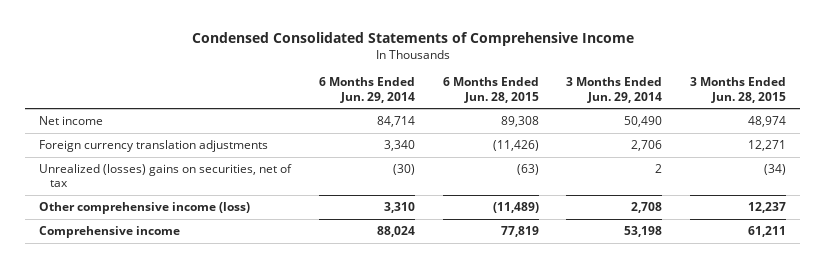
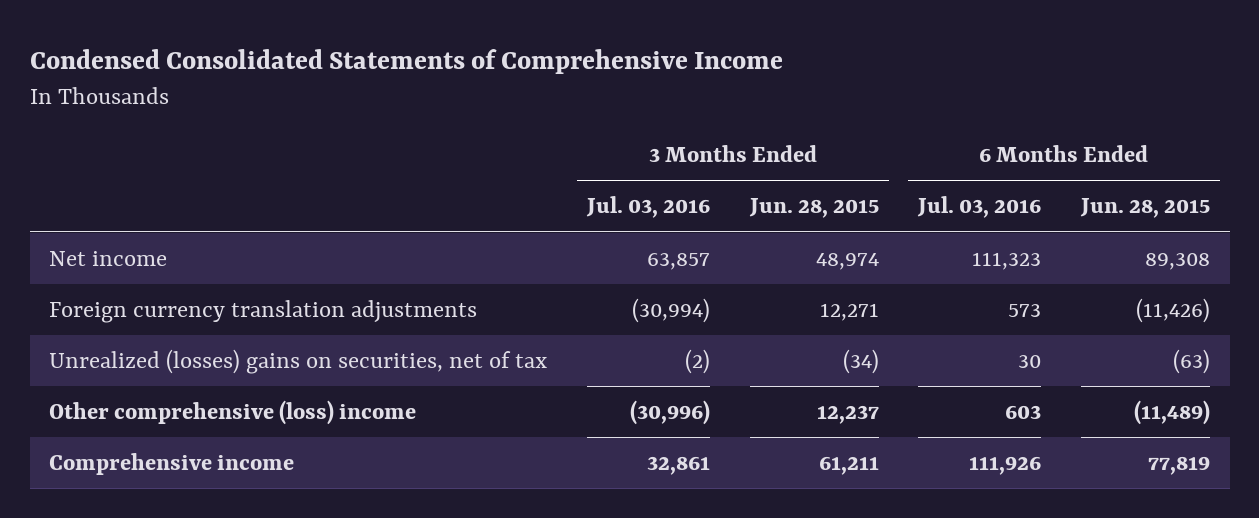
[318,77,415,103] 6 Months Ended Jun. 29, 2014 -> none
[566,77,663,103] 3 Months Ended Jun. 29, 2014 -> none
none -> [586,196,711,219] Jul. 03, 2016
none -> [917,196,1042,219] Jul. 03, 2016
[38,201,250,214] Other comprehensive income (loss) -> [49,399,417,425] Other comprehensive (loss) income

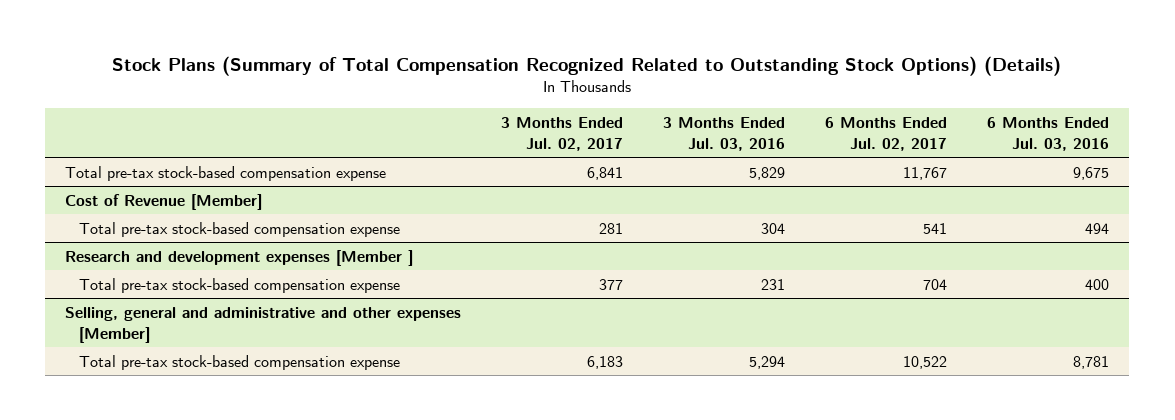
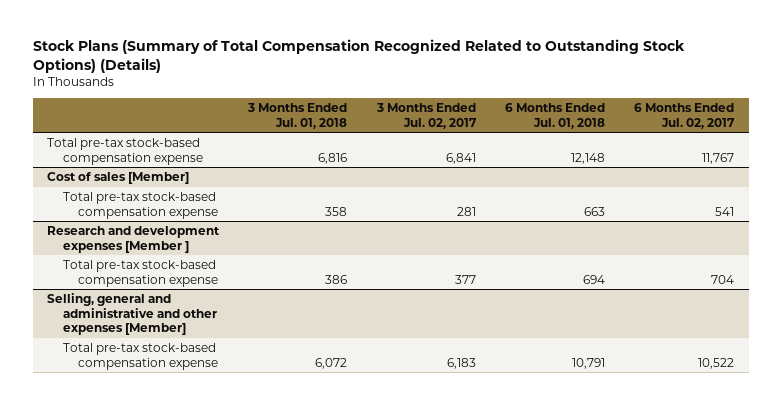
[663,117,786,151] 3 Months Ended Jul. 03, 2016 -> none
[987,117,1110,151] 6 Months Ended Jul. 03, 2016 -> none
none -> [247,103,348,129] 3 Months Ended Jul. 01, 2018
none -> [504,103,605,129] 6 Months Ended Jul. 01, 2018
[65,193,263,210] Cost of Revenue [Member] -> [47,172,190,185] Cost of sales [Member]

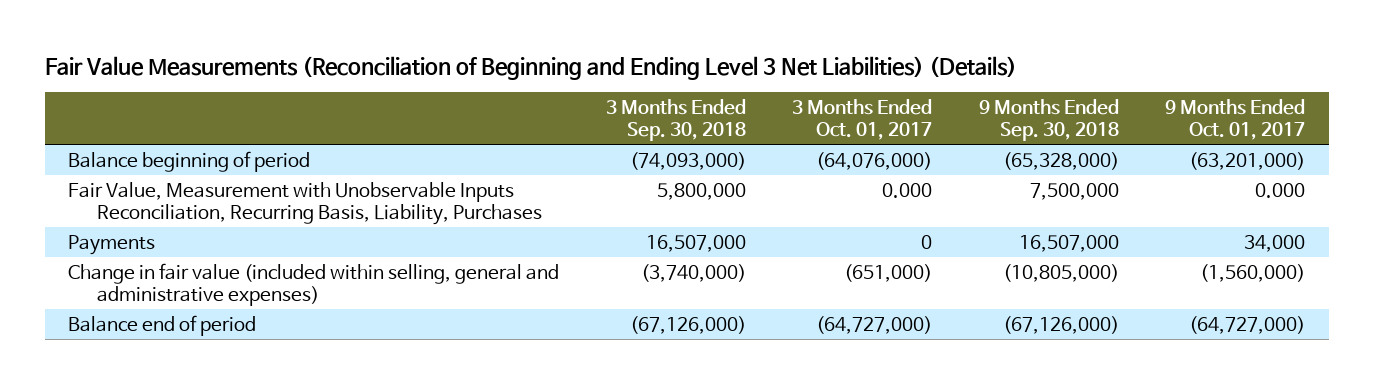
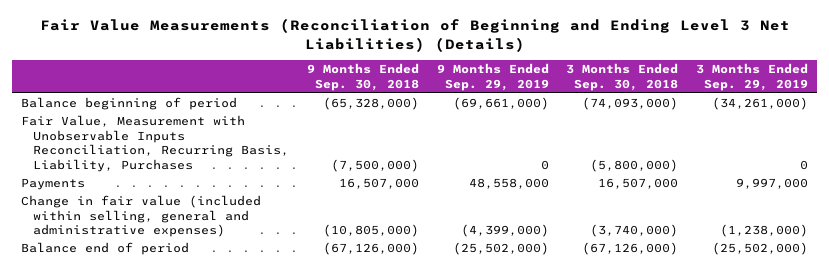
[792,99,933,141] 3 Months Ended Oct. 01, 2017 -> none
[1165,99,1306,141] 9 Months Ended Oct. 01, 2017 -> none
none -> [436,63,549,91] 9 Months Ended Sep. 29, 2019
none -> [696,63,809,91] 3 Months Ended Sep. 29, 2019
[656,182,746,200] 5,800,000 -> [590,158,679,172] (5,800,000)
[1029,182,1119,200] 7,500,000 -> [330,158,419,172] (7,500,000)

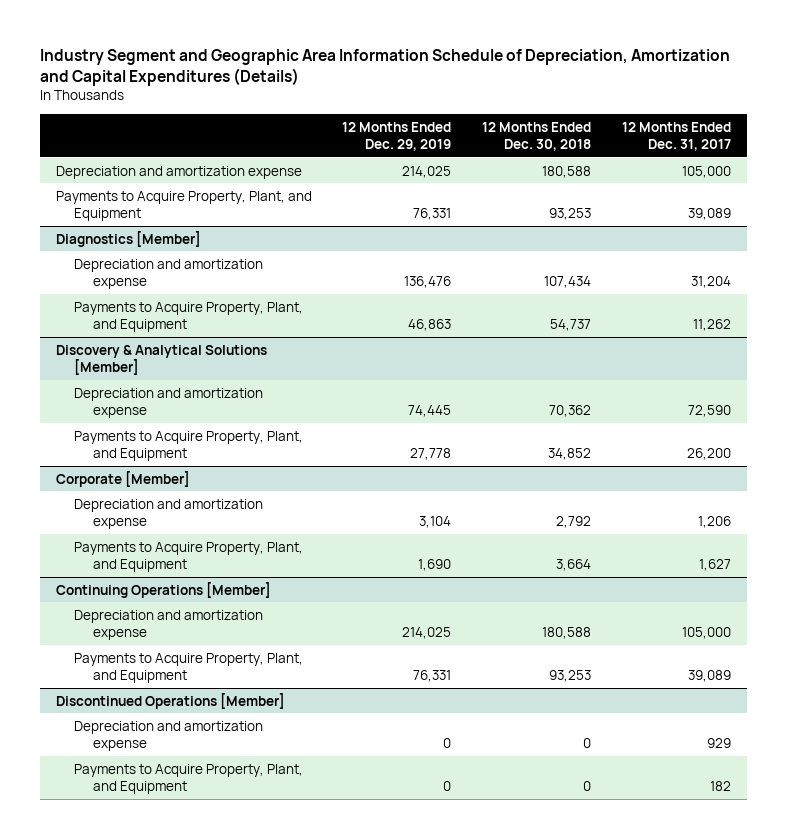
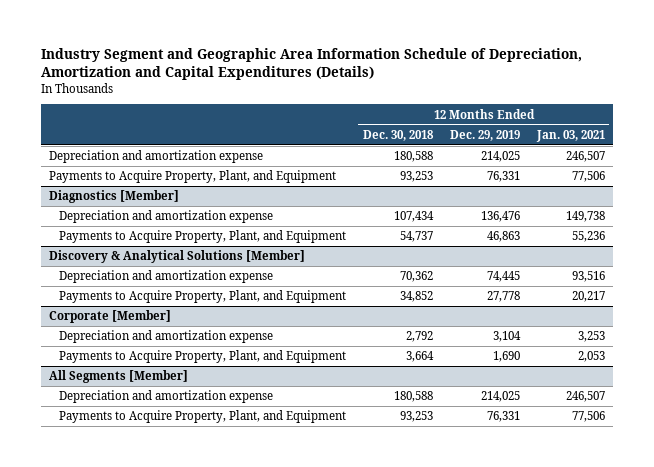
[622,121,732,152] 12 Months Ended Dec. 31, 2017 -> none
none -> [535,130,605,143] Jan. 03, 2021
[55,581,271,598] Continuing Operations [Member] -> none
none -> [49,370,189,384] All Segments [Member]
[55,692,285,709] Discontinued Operations [Member] -> none
[74,720,264,752] Depreciation and amortization expense -> none
[74,763,304,795] Payments to Acquire Property, Plant, and Equipment -> none

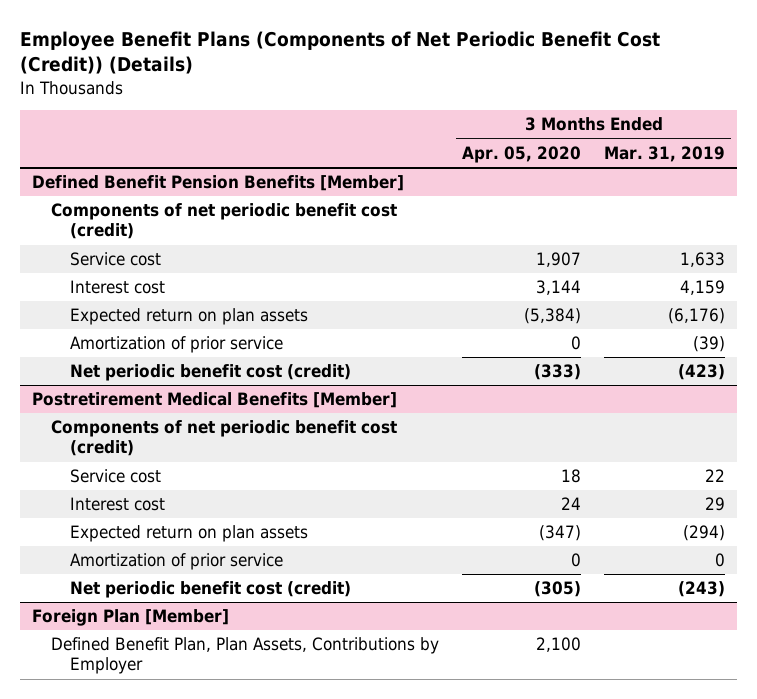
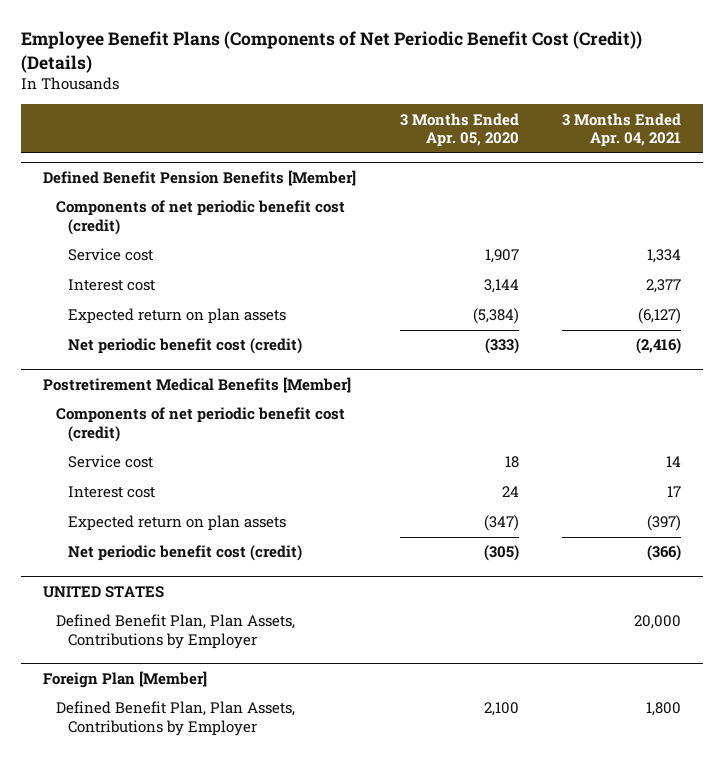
[604,145,726,162] Mar. 31, 2019 -> none
none -> [562,112,682,147] 3 Months Ended Apr. 04, 2021
[69,336,283,354] Amortization of prior service -> none
[69,553,283,571] Amortization of prior service -> none
none -> [43,585,165,598] UNITED STATES
none -> [55,614,295,649] Defined Benefit Plan, Plan Assets, Contributions by Employer

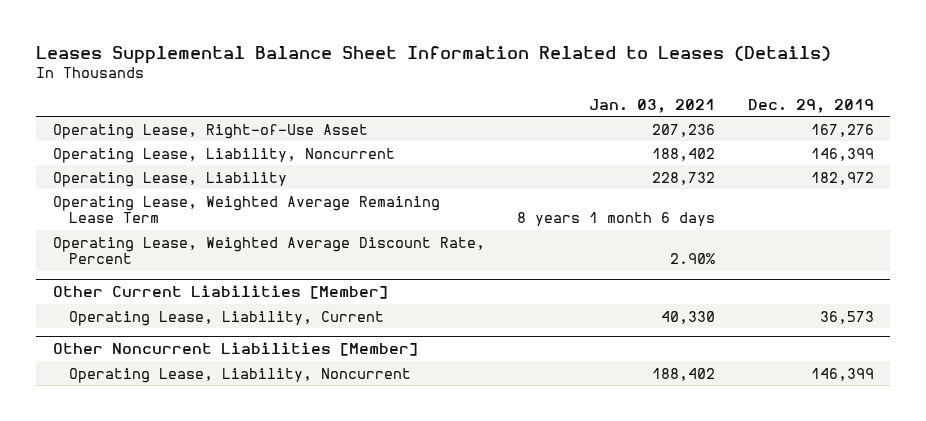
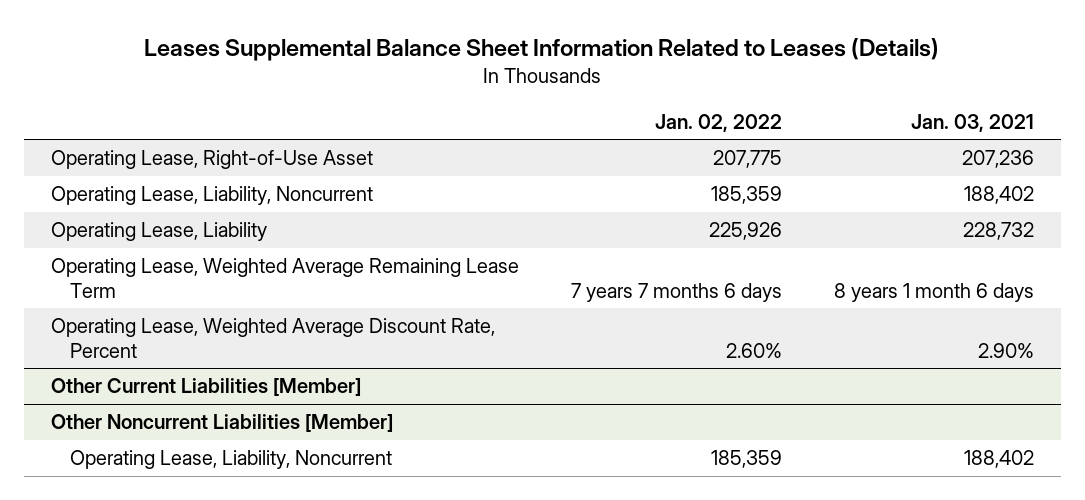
[747,98,874,113] Dec. 29, 2019 -> none
none -> [654,113,782,132] Jan. 02, 2022
[68,310,384,326] Operating Lease, Liability, Current -> none

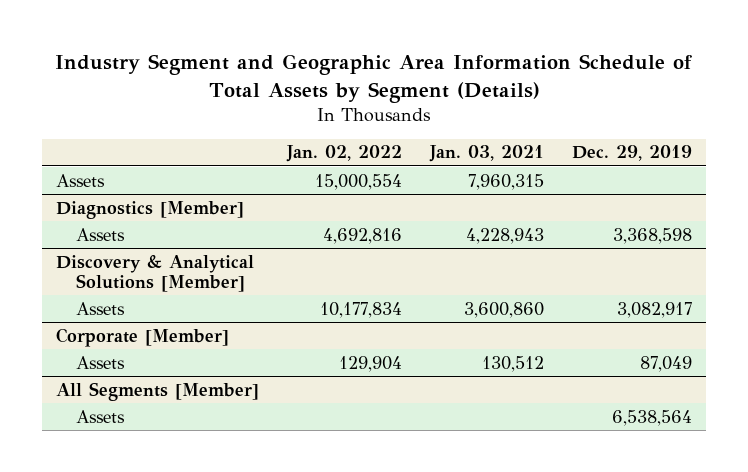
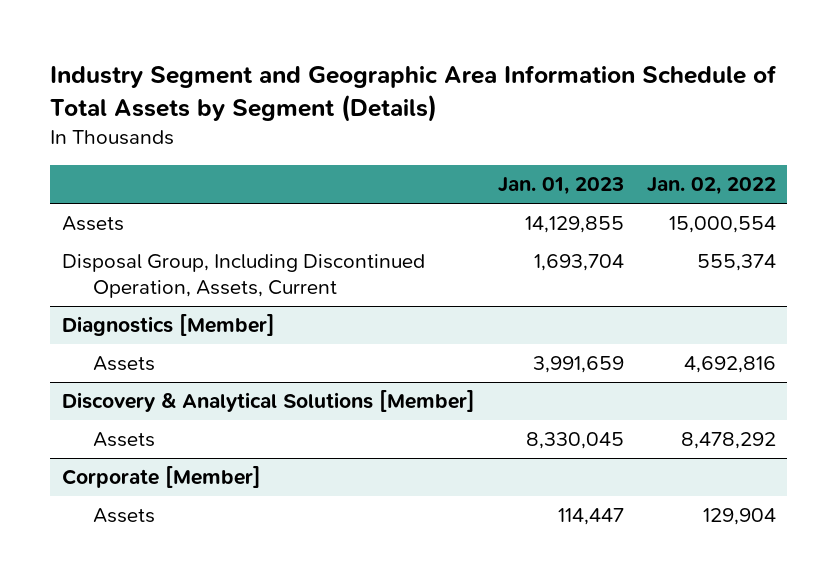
[428,145,544,163] Jan. 03, 2021 -> none
[572,145,693,162] Dec. 29, 2019 -> none
none -> [497,177,624,196] Jan. 01, 2023
none -> [61,254,425,299] Disposal Group, Including Discontinued Operation, Assets, Current
[319,301,402,318] 10,177,834 -> [680,432,776,450] 8,478,292
[55,381,259,401] All Segments [Member] -> none
[75,409,125,423] Assets -> none

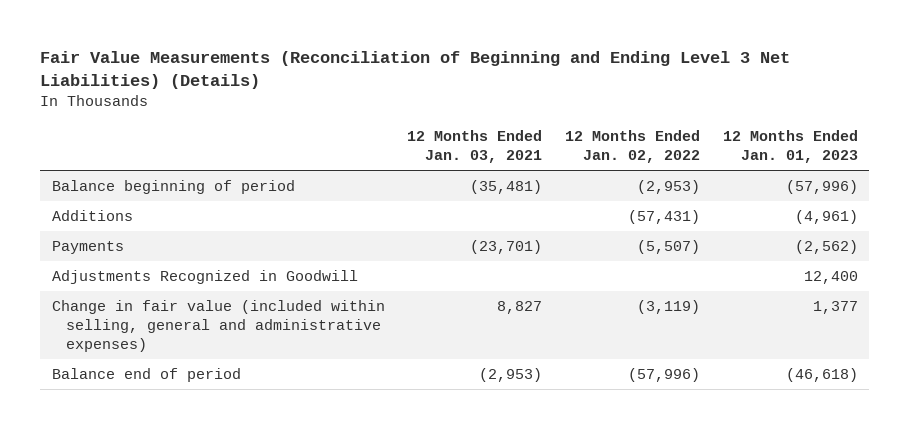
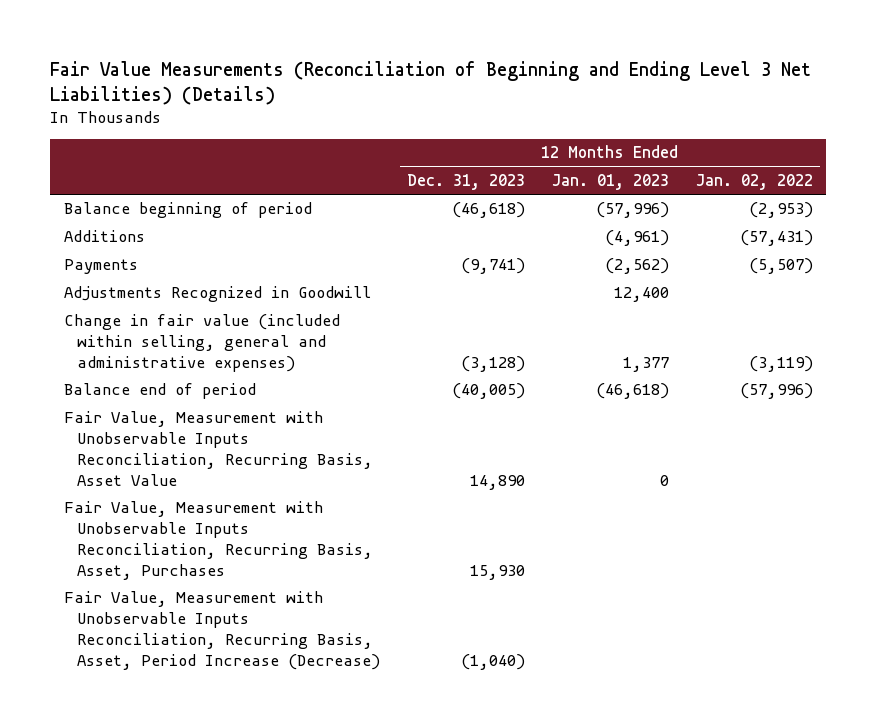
[407,130,543,164] 12 Months Ended Jan. 03, 2021 -> none
none -> [407,173,526,190] Dec. 31, 2023
none -> [63,411,374,487] Fair Value, Measurement with Unobservable Inputs Reconciliation, Recurring Basis, Asset Value
none -> [63,501,374,581] Fair Value, Measurement with Unobservable Inputs Reconciliation, Recurring Basis, Asset, Purchases
none -> [63,591,381,671] Fair Value, Measurement with Unobservable Inputs Reconciliation, Recurring Basis, Asset, Period Increase (Decrease)

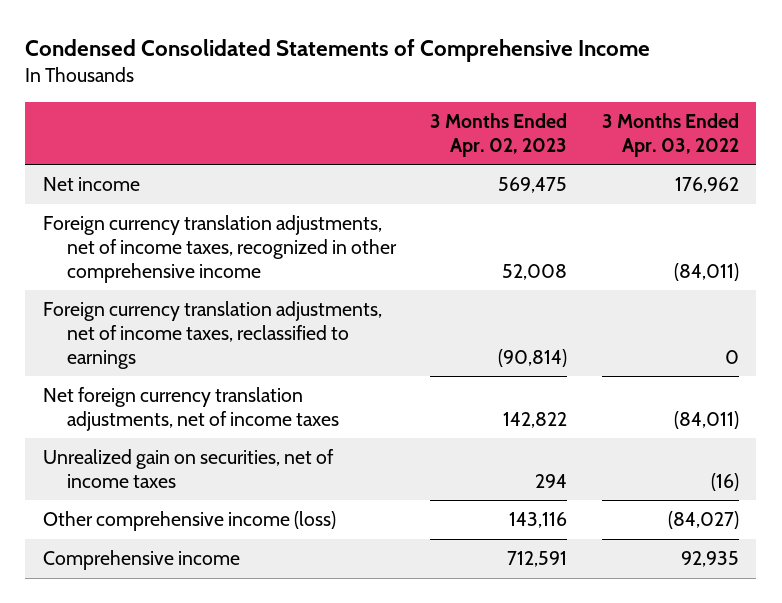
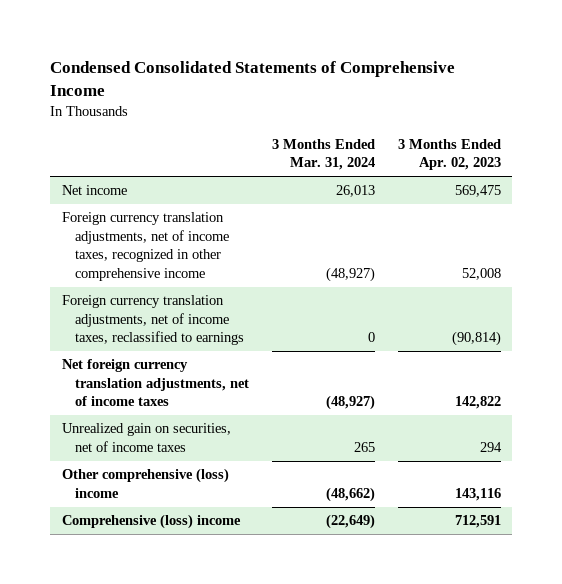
[601,113,739,157] 3 Months Ended Apr. 03, 2022 -> none
none -> [271,138,375,171] 3 Months Ended Mar. 31, 2024
[42,511,336,532] Other comprehensive income (loss) -> [61,468,229,498] Other comprehensive (loss) income
[42,550,240,571] Comprehensive income -> [61,514,241,530] Comprehensive (loss) income

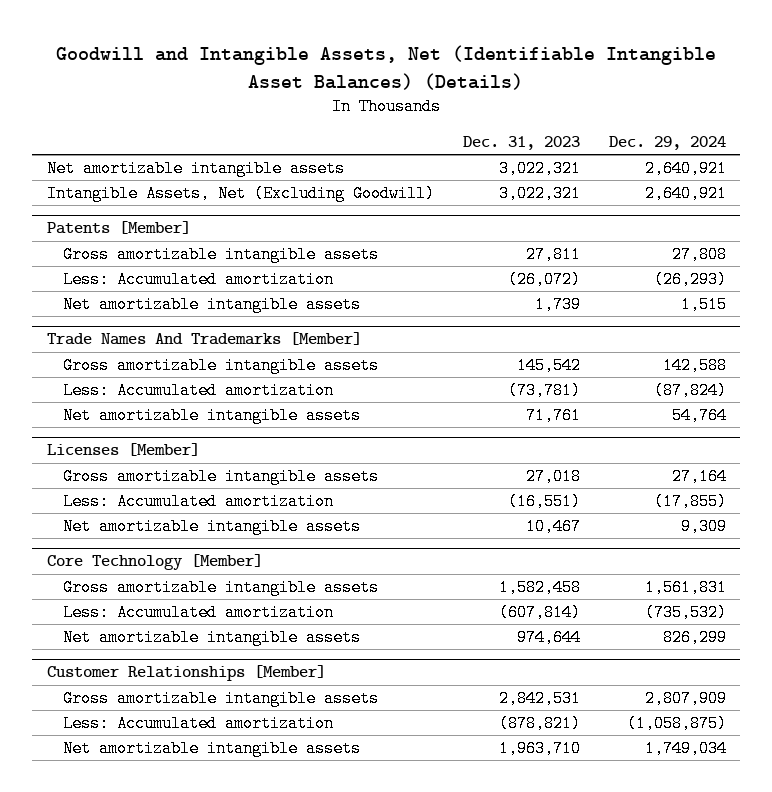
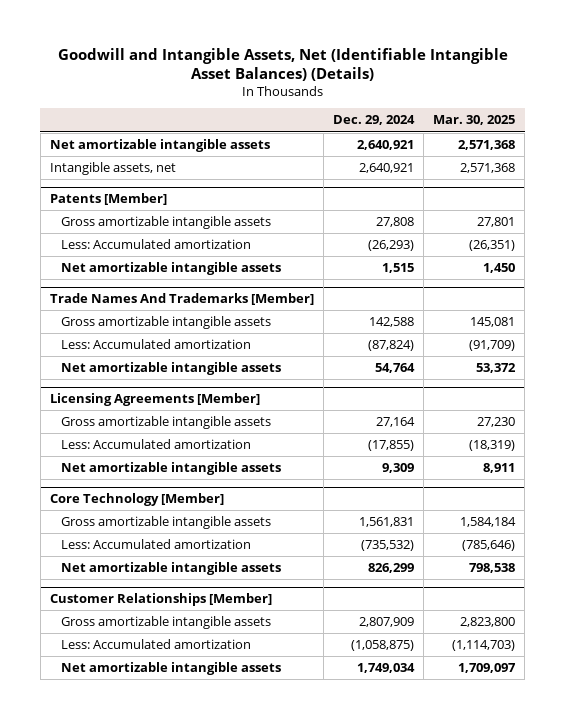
[462,136,580,151] Dec. 31, 2023 -> none
none -> [433,115,516,126] Mar. 30, 2025
[46,184,435,202] Intangible Assets, Net (Excluding Goodwill) -> [50,161,177,175] Intangible assets, net
[46,443,200,457] Licenses [Member] -> [50,393,261,407] Licensing Agreements [Member]

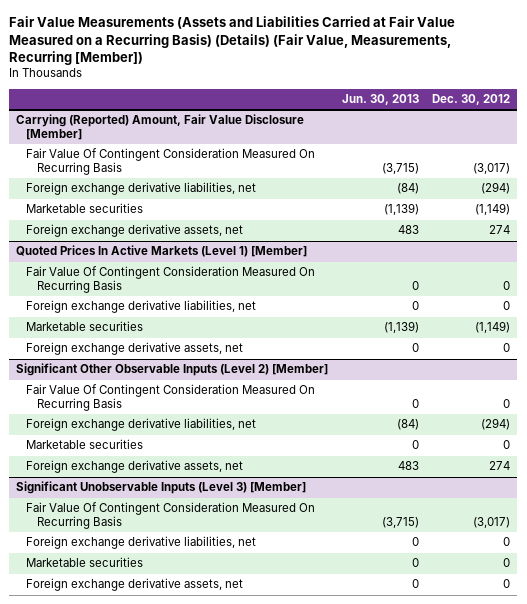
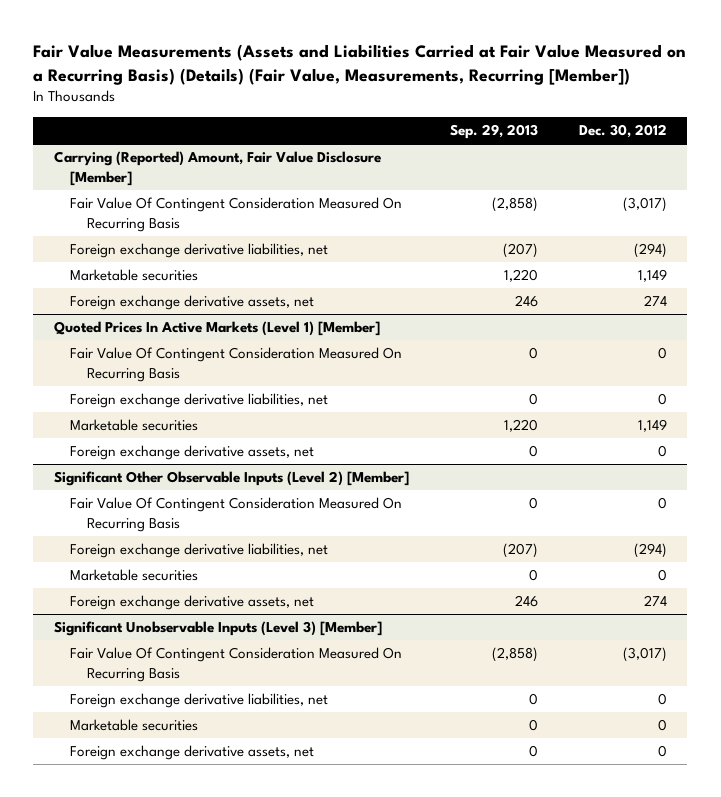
[341,94,419,106] Jun. 30, 2013 -> none
none -> [449,123,538,139] Sep. 29, 2013
[475,203,511,216] (1,149) -> [637,269,667,283] 1,149
[475,321,511,334] (1,149) -> [637,419,667,433] 1,149

